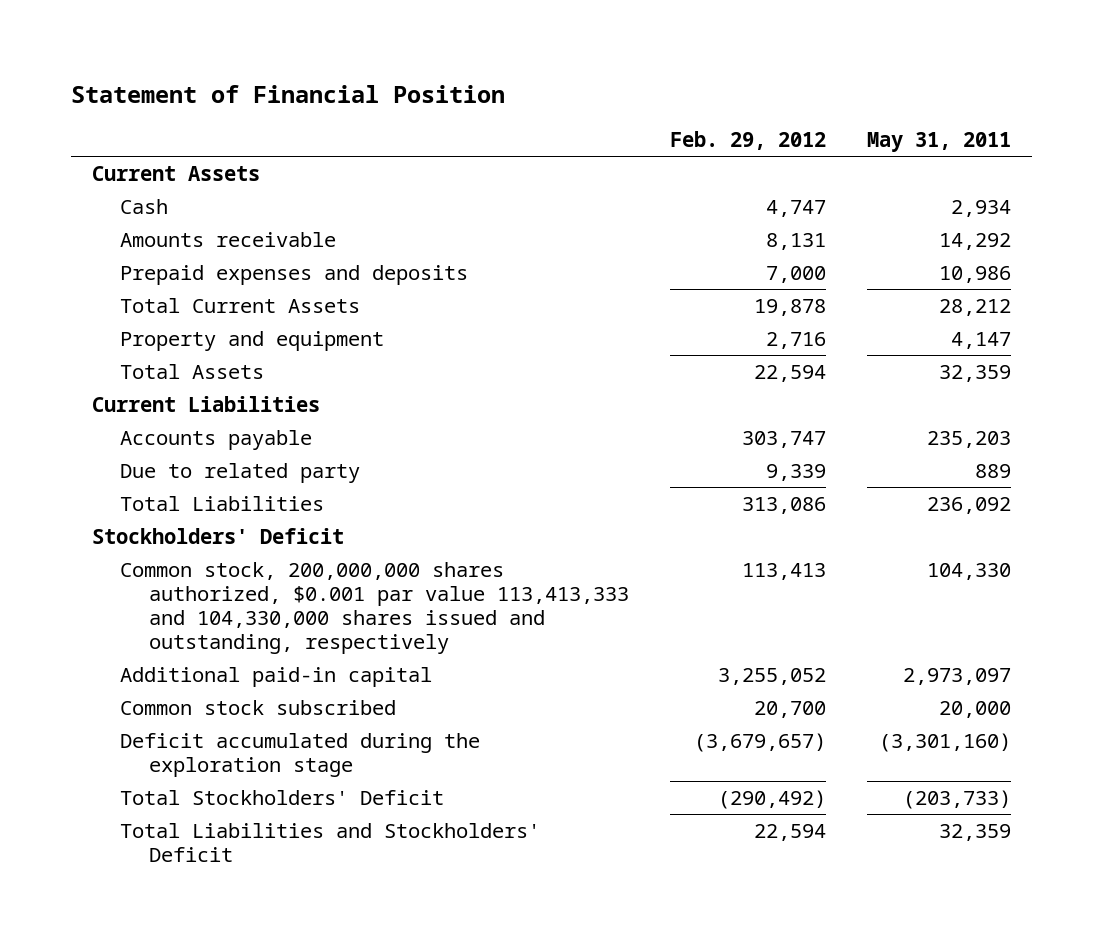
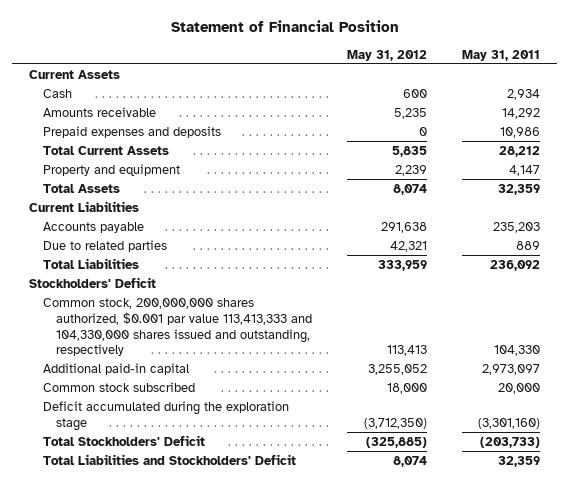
[670,130,827,150] Feb. 29, 2012 -> none
none -> [346,49,427,61] May 31, 2012
[120,462,361,483] Due to related party -> [42,239,167,252] Due to related parties

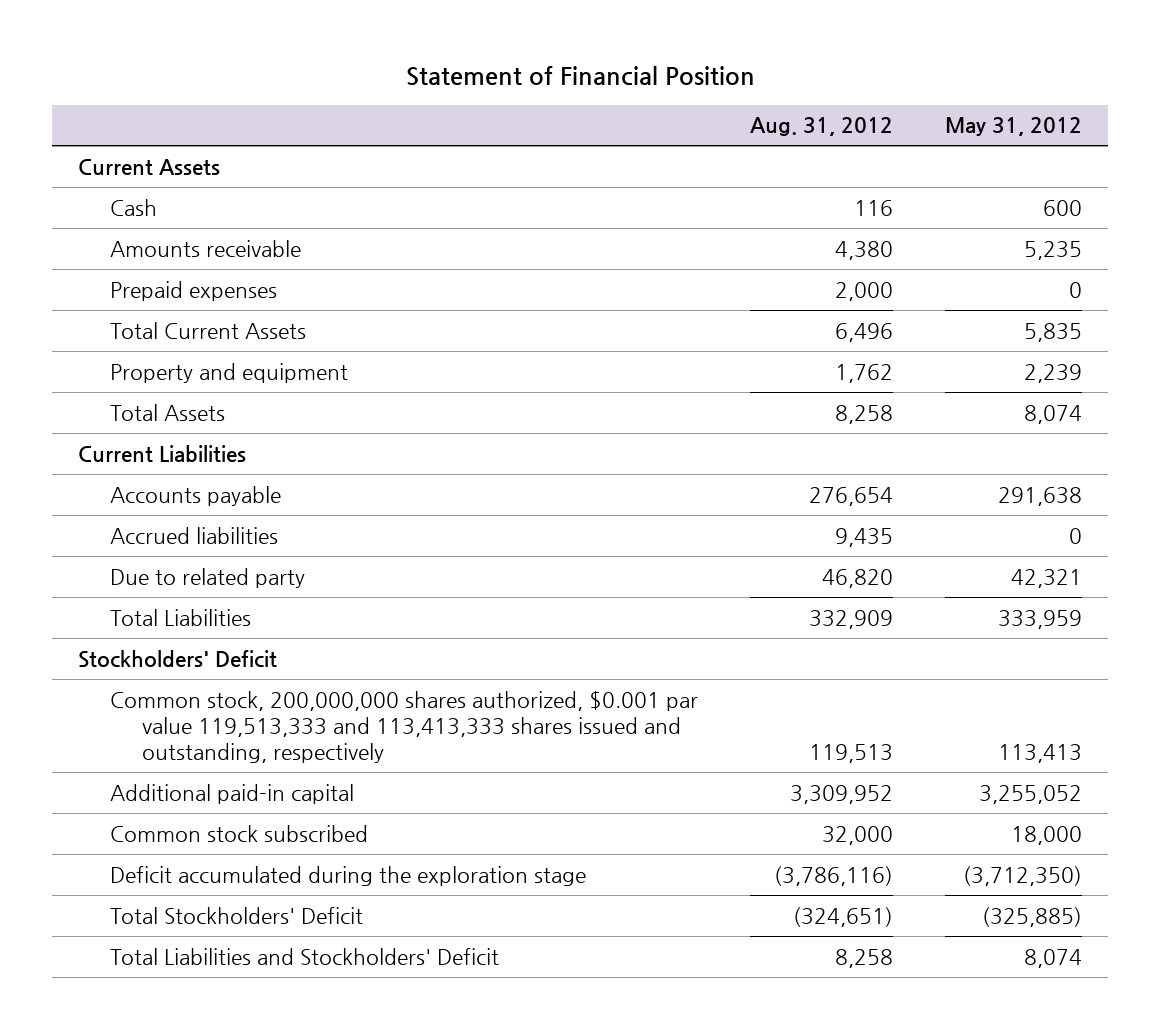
[461,49,540,61] May 31, 2011 -> none
none -> [749,117,893,137] Aug. 31, 2012
[42,125,221,138] Prepaid expenses and deposits -> [109,280,277,301] Prepaid expenses
none -> [109,526,278,544] Accrued liabilities
[42,239,167,252] Due to related parties -> [109,567,305,588] Due to related party
[42,297,312,357] Common stock, 200,000,000 shares authorized, $0.001 par value 113,413,333 and 104,330,000 shares issued and outstanding, respectively -> [109,690,698,763] Common stock, 200,000,000 shares authorized, $0.001 par value 119,513,333 and 113,413,333 shares issued and outstanding, respectively

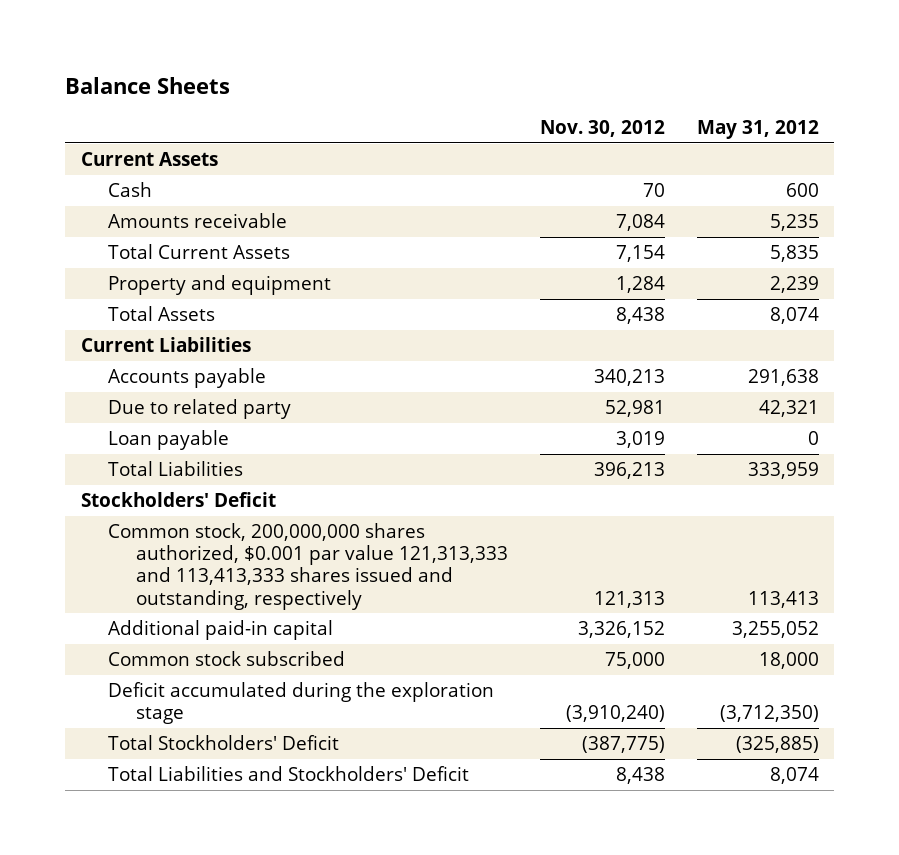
[405,66,755,87] Statement of Financial Position -> [64,76,230,94] Balance Sheets
[749,117,893,137] Aug. 31, 2012 -> none
none -> [539,120,665,138] Nov. 30, 2012
[109,280,277,301] Prepaid expenses -> none
[109,526,278,544] Accrued liabilities -> none
none -> [108,429,230,450] Loan payable
[109,690,698,763] Common stock, 200,000,000 shares authorized, $0.001 par value 119,513,333 and 113,413,333 shares issued and outstanding, respectively -> [108,522,509,610] Common stock, 200,000,000 shares authorized, $0.001 par value 121,313,333 and 113,413,333 shares issued and outstanding, respectively

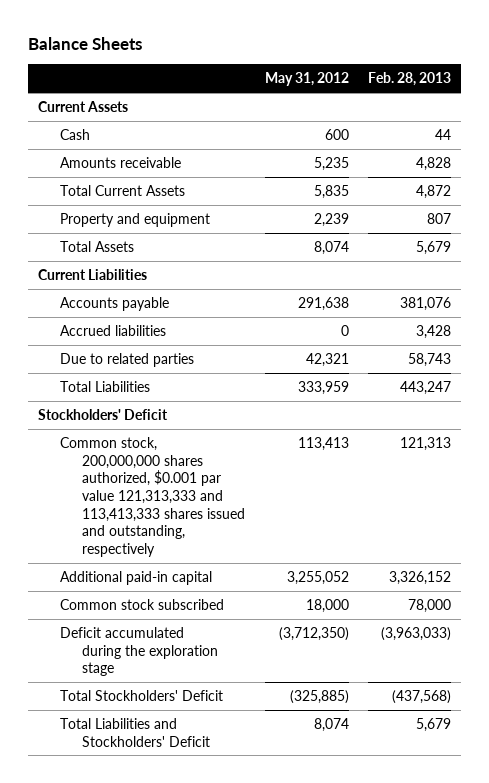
[539,120,665,138] Nov. 30, 2012 -> none
none -> [368,72,452,87] Feb. 28, 2013
[108,429,230,450] Loan payable -> none
none -> [60,324,167,336] Accrued liabilities
[108,398,292,419] Due to related party -> [60,352,195,367] Due to related parties

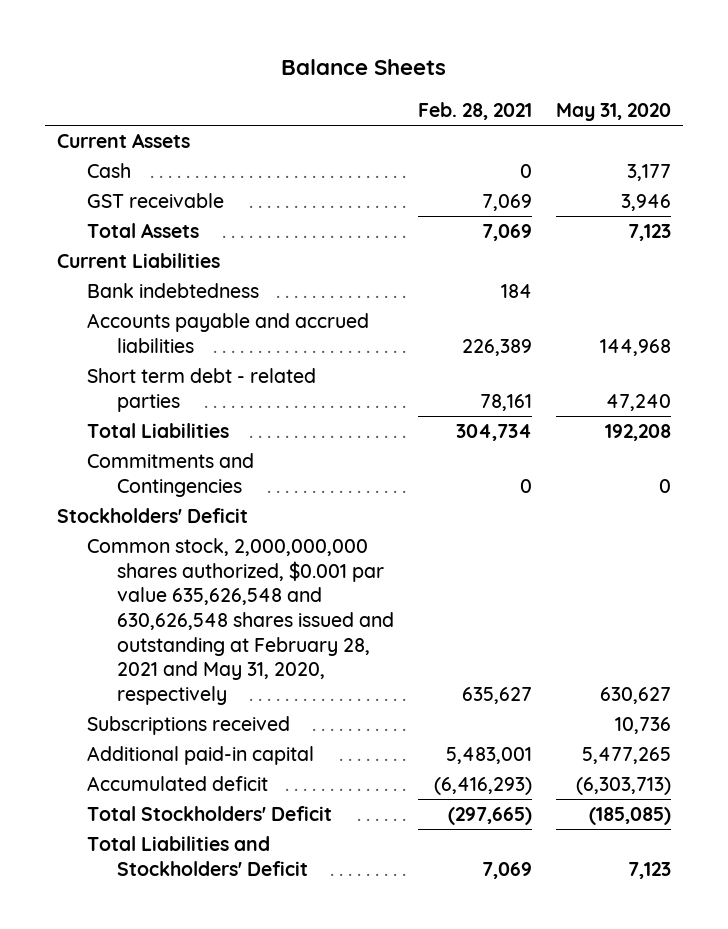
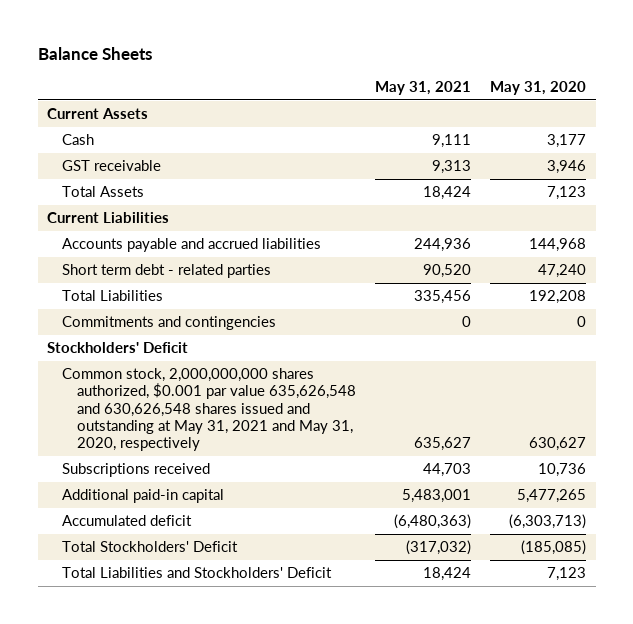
[418,102,533,121] Feb. 28, 2021 -> none
none -> [374,81,471,96] May 31, 2021
[86,283,259,299] Bank indebtedness -> none
[86,453,254,497] Commitments and Contingencies -> [61,316,276,331] Commitments and contingencies
[86,538,395,705] Common stock, 2,000,000,000 shares authorized, $0.001 par value 635,626,548 and 630,626,548 shares issued and outstanding at February 28, 2021 and May 31, 2020, respectively -> [61,368,356,452] Common stock, 2,000,000,000 shares authorized, $0.001 par value 635,626,548 and 630,626,548 shares issued and outstanding at May 31, 2021 and May 31, 2020, respectively

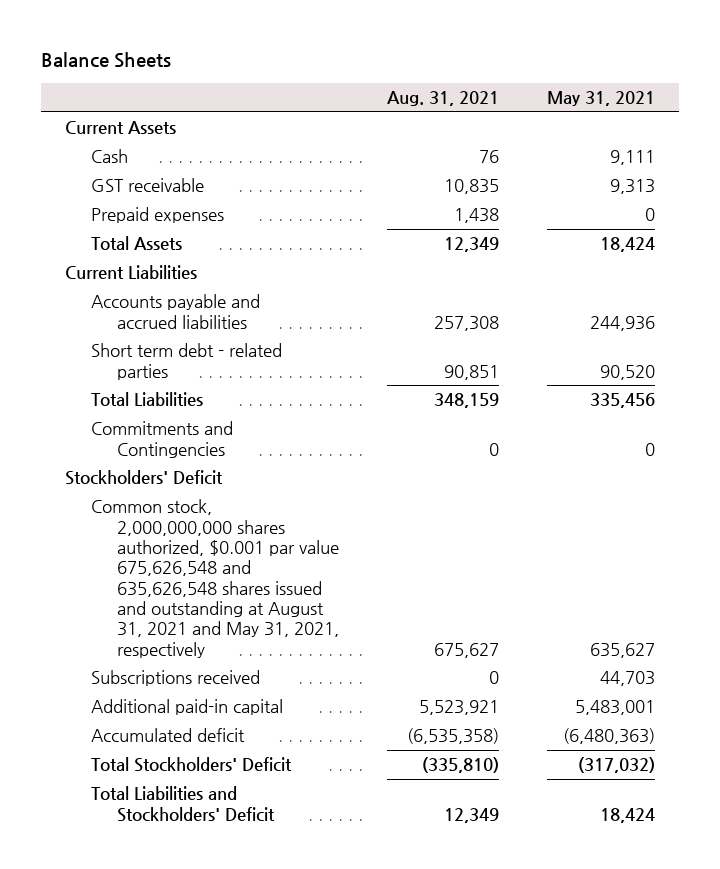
[490,81,587,96] May 31, 2020 -> none
none -> [387,91,500,107] Aug. 31, 2021
none -> [91,207,225,224] Prepaid expenses
[61,316,276,331] Commitments and contingencies -> [91,421,234,458] Commitments and Contingencies
[61,368,356,452] Common stock, 2,000,000,000 shares authorized, $0.001 par value 635,626,548 and 630,626,548 shares issued and outstanding at May 31, 2021 and May 31, 2020, respectively -> [91,499,340,658] Common stock, 2,000,000,000 shares authorized, $0.001 par value 675,626,548 and 635,626,548 shares issued and outstanding at August 31, 2021 and May 31, 2021, respectively

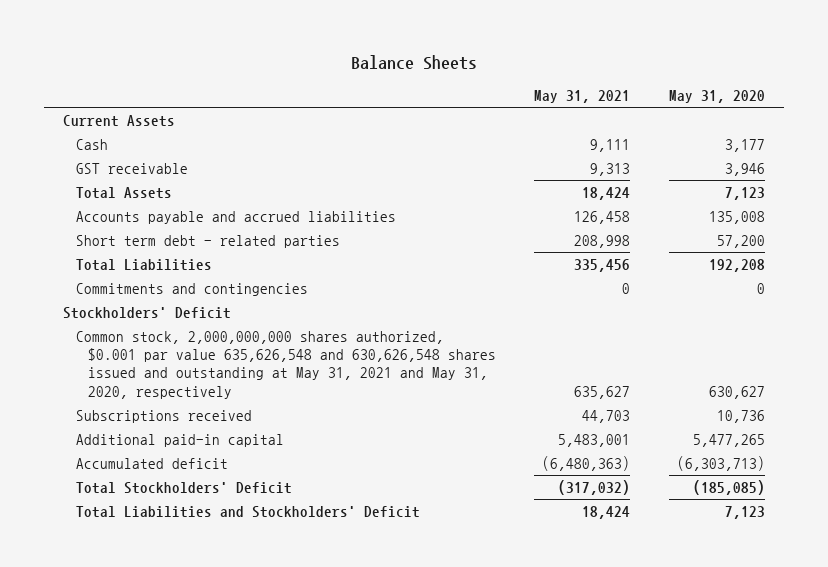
[387,91,500,107] Aug. 31, 2021 -> none
none -> [669,89,766,103] May 31, 2020
[91,207,225,224] Prepaid expenses -> none
[65,265,198,280] Current Liabilities -> none
[589,315,655,331] 244,936 -> [574,211,631,225] 126,458
[599,364,655,380] 90,520 -> [574,235,631,249] 208,998
[91,421,234,458] Commitments and Contingencies -> [75,283,308,297] Commitments and contingencies
[91,499,340,658] Common stock, 2,000,000,000 shares authorized, $0.001 par value 675,626,548 and 635,626,548 shares issued and outstanding at August 31, 2021 and May 31, 2021, respectively -> [75,331,496,399] Common stock, 2,000,000,000 shares authorized, $0.001 par value 635,626,548 and 630,626,548 shares issued and outstanding at May 31, 2021 and May 31, 2020, respectively

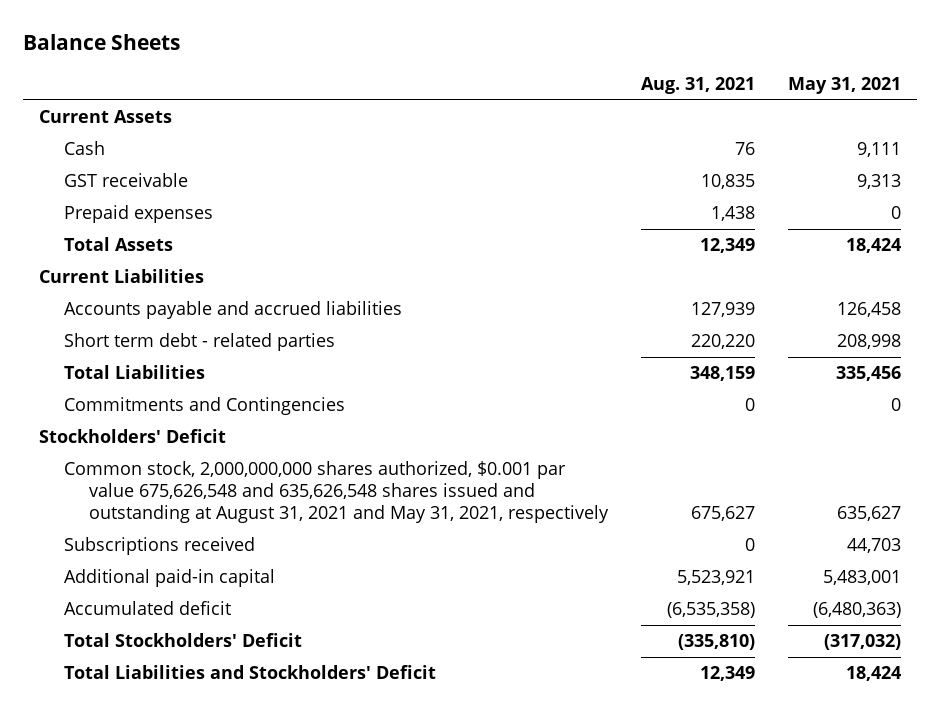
[669,89,766,103] May 31, 2020 -> none
none -> [640,77,755,95] Aug. 31, 2021
none -> [63,205,213,224] Prepaid expenses
none -> [39,269,205,284] Current Liabilities
[75,283,308,297] Commitments and contingencies -> [63,397,345,416] Commitments and Contingencies
[75,331,496,399] Common stock, 2,000,000,000 shares authorized, $0.001 par value 635,626,548 and 630,626,548 shares issued and outstanding at May 31, 2021 and May 31, 2020, respectively -> [63,461,609,524] Common stock, 2,000,000,000 shares authorized, $0.001 par value 675,626,548 and 635,626,548 shares issued and outstanding at August 31, 2021 and May 31, 2021, respectively

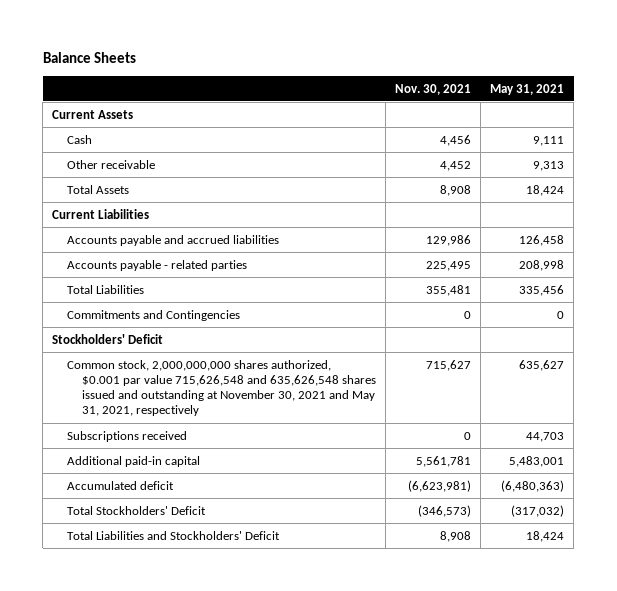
[640,77,755,95] Aug. 31, 2021 -> none
none -> [395,83,472,95] Nov. 30, 2021
[63,205,213,224] Prepaid expenses -> none
[63,173,188,188] GST receivable -> [67,159,156,169] Other receivable
[63,333,335,352] Short term debt - related parties -> [67,259,248,271] Accounts payable - related parties
[63,461,609,524] Common stock, 2,000,000,000 shares authorized, $0.001 par value 675,626,548 and 635,626,548 shares issued and outstanding at August 31, 2021 and May 31, 2021, respectively -> [67,359,377,417] Common stock, 2,000,000,000 shares authorized, $0.001 par value 715,626,548 and 635,626,548 shares issued and outstanding at November 30, 2021 and May 31, 2021, respectively

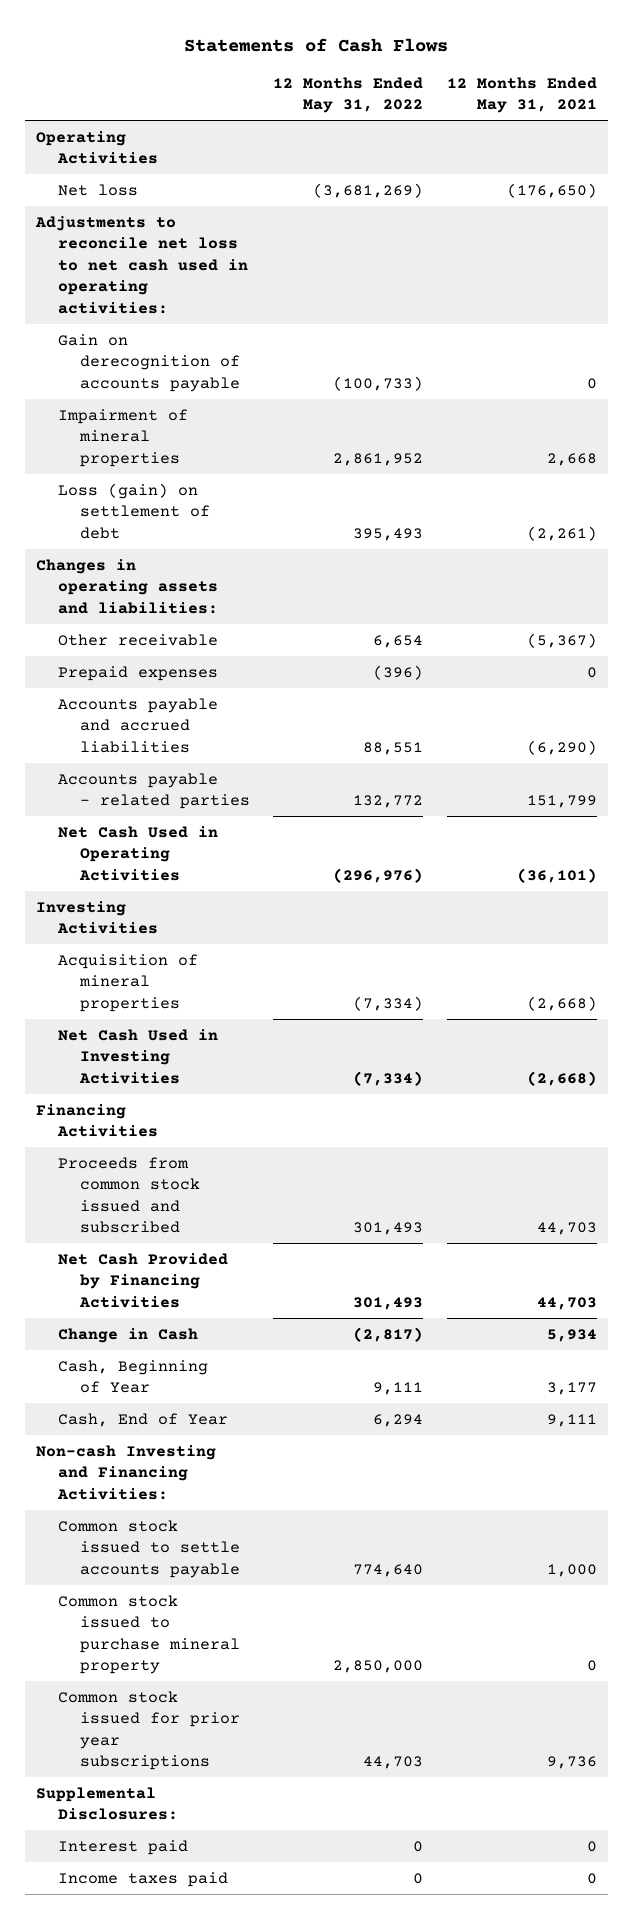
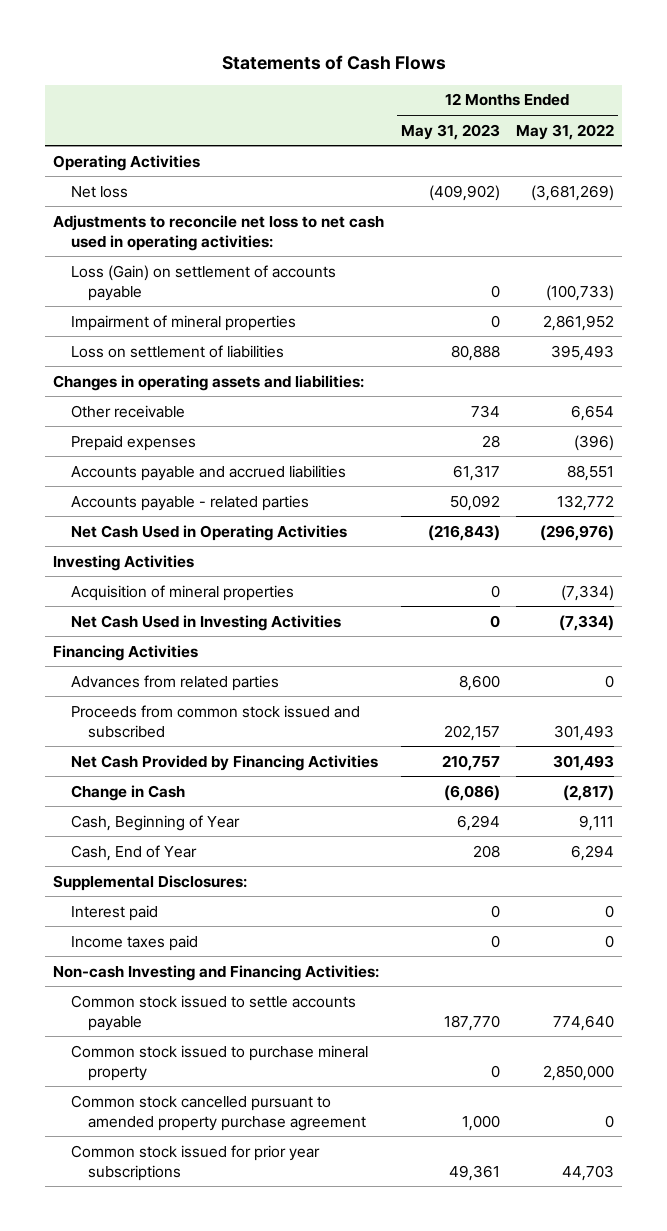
[446,76,597,114] 12 Months Ended May 31, 2021 -> none
none -> [400,123,500,140] May 31, 2023
[57,333,240,392] Gain on derecognition of accounts payable -> [70,264,336,301] Loss (Gain) on settlement of accounts payable
[57,482,210,539] Loss (gain) on settlement of debt -> [70,344,284,358] Loss on settlement of liabilities
none -> [70,674,279,691] Advances from related parties
[36,1786,178,1821] Supplemental Disclosures: -> [53,874,248,891] Supplemental Disclosures:
[57,1839,188,1855] Interest paid -> [70,904,158,921] Interest paid
[57,1871,228,1887] Income taxes paid -> [70,934,198,951] Income taxes paid
none -> [70,1094,366,1131] Common stock cancelled pursuant to amended property purchase agreement

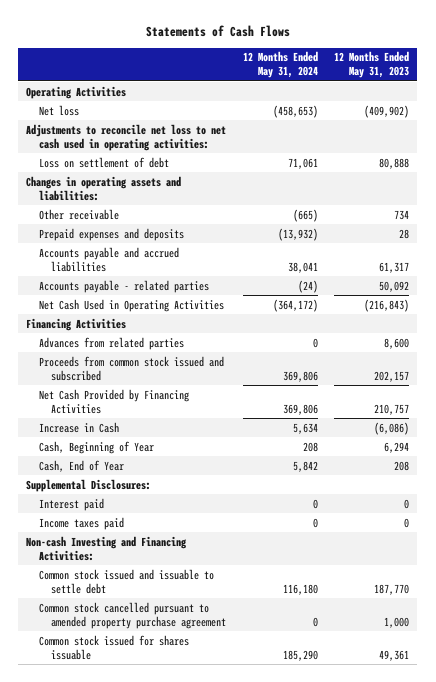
[515,123,614,140] May 31, 2022 -> none
none -> [242,51,318,79] 12 Months Ended May 31, 2024
[70,264,336,301] Loss (Gain) on settlement of accounts payable -> none
[70,314,296,331] Impairment of mineral properties -> none
[70,344,284,358] Loss on settlement of liabilities -> [38,156,169,168] Loss on settlement of debt
[70,434,196,451] Prepaid expenses -> [38,227,184,241] Prepaid expenses and deposits
[53,554,195,571] Investing Activities -> none
[70,584,294,601] Acquisition of mineral properties -> none
[70,614,341,631] Net Cash Used in Investing Activities -> none
[70,784,185,801] Change in Cash -> [38,421,119,433] Increase in Cash
[70,1044,368,1081] Common stock issued to purchase mineral property -> none
[70,994,356,1031] Common stock issued to settle accounts payable -> [38,568,214,594] Common stock issued and issuable to settle debt
[70,1144,320,1181] Common stock issued for prior year subscriptions -> [38,634,189,660] Common stock issued for shares issuable

